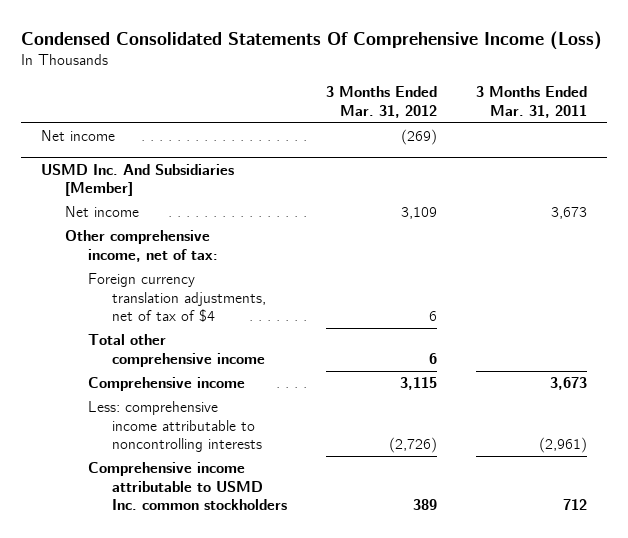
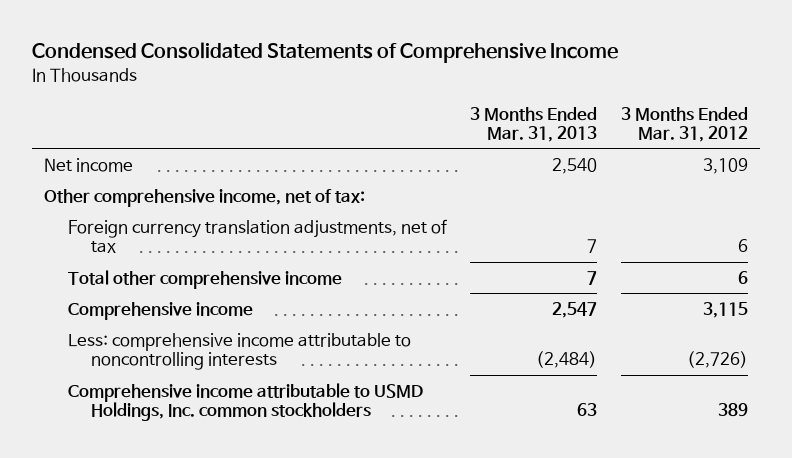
[21,30,603,50] Condensed Consolidated Statements Of Comprehensive Income (Loss) -> [32,42,619,64] Condensed Consolidated Statements of Comprehensive Income
[476,86,588,118] 3 Months Ended Mar. 31, 2011 -> none
none -> [470,106,598,142] 3 Months Ended Mar. 31, 2013
[40,130,115,142] Net income -> none
[40,163,234,197] USMD Inc. And Subsidiaries [Member] -> none
[88,273,267,323] Foreign currency translation adjustments, net of tax of $4 -> [67,218,447,254] Foreign currency translation adjustments, net of tax
[88,462,288,511] Comprehensive income attributable to USMD Inc. common stockholders -> [67,382,423,422] Comprehensive income attributable to USMD Holdings, Inc. common stockholders

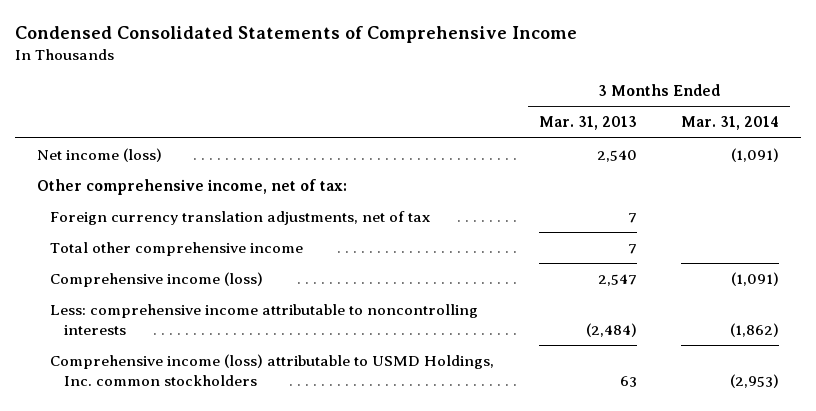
[621,106,749,142] 3 Months Ended Mar. 31, 2012 -> none
none -> [680,116,779,131] Mar. 31, 2014
[44,157,134,172] Net income -> [36,147,162,162] Net income (loss)
[67,301,253,320] Comprehensive income -> [50,271,264,287] Comprehensive income (loss)
[67,382,423,422] Comprehensive income attributable to USMD Holdings, Inc. common stockholders -> [50,353,495,387] Comprehensive income (loss) attributable to USMD Holdings, Inc. common stockholders

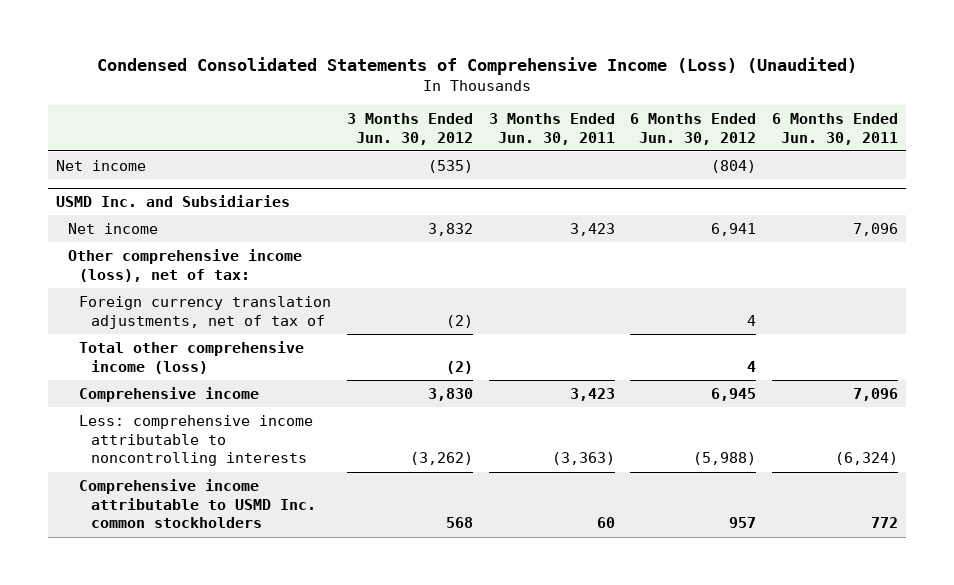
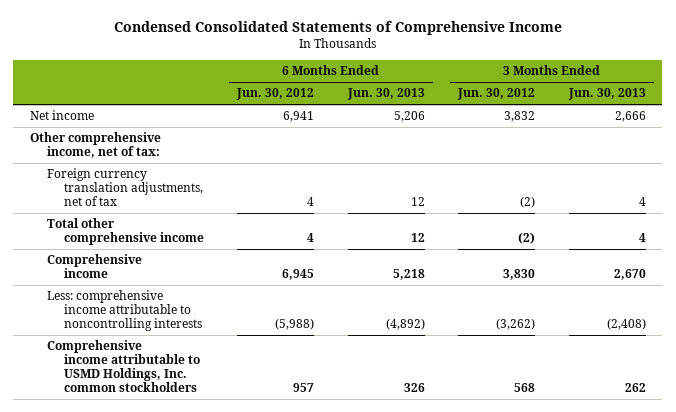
[97,56,858,75] Condensed Consolidated Statements of Comprehensive Income (Loss) (Unaudited) -> [113,20,562,35] Condensed Consolidated Statements of Comprehensive Income
[488,112,615,145] 3 Months Ended Jun. 30, 2011 -> none
[771,112,898,145] 6 Months Ended Jun. 30, 2011 -> none
none -> [346,88,425,101] Jun. 30, 2013
none -> [567,88,646,101] Jun. 30, 2013
[56,159,147,171] Net income -> none
[56,195,291,208] USMD Inc. and Subsidiaries -> none
[67,248,302,282] Other comprehensive income (loss), net of tax: -> [29,132,161,159] Other comprehensive income, net of tax:
[79,295,332,329] Foreign currency translation adjustments, net of tax of -> [46,168,203,207] Foreign currency translation adjustments, net of tax
[79,340,305,374] Total other comprehensive income (loss) -> [46,218,204,246] Total other comprehensive income
[79,478,316,529] Comprehensive income attributable to USMD Inc. common stockholders -> [46,340,200,393] Comprehensive income attributable to USMD Holdings, Inc. common stockholders

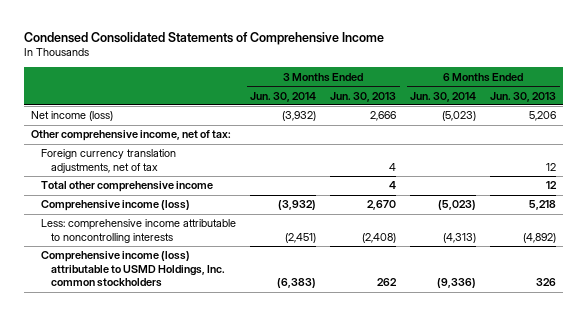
[236,88,315,101] Jun. 30, 2012 -> none
[457,88,536,101] Jun. 30, 2012 -> none
none -> [250,91,317,102] Jun. 30, 2014
none -> [410,91,477,102] Jun. 30, 2014
[29,110,94,121] Net income -> [31,111,114,122] Net income (loss)
[46,254,142,279] Comprehensive income -> [41,200,191,212] Comprehensive income (loss)
[46,340,200,393] Comprehensive income attributable to USMD Holdings, Inc. common stockholders -> [41,251,225,288] Comprehensive income (loss) attributable to USMD Holdings, Inc. common stockholders

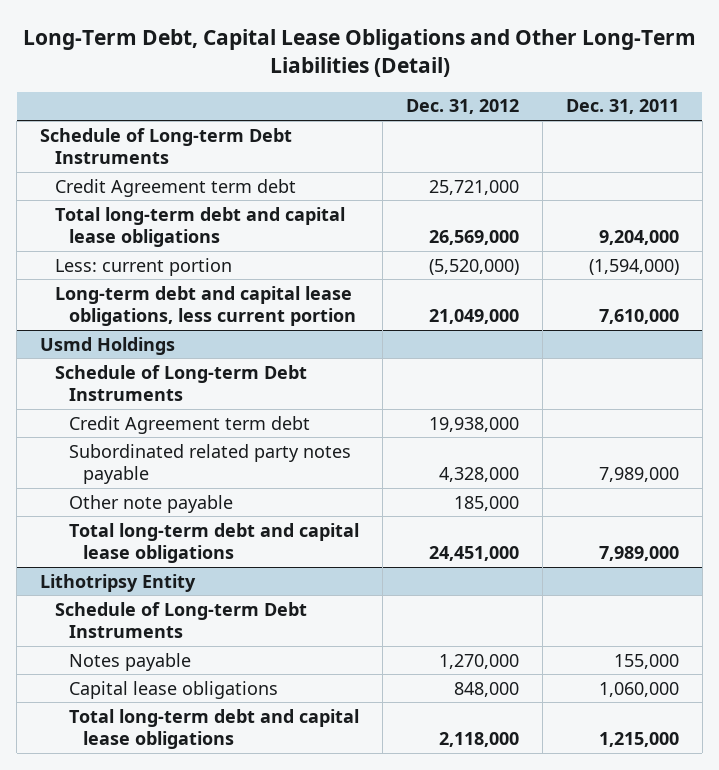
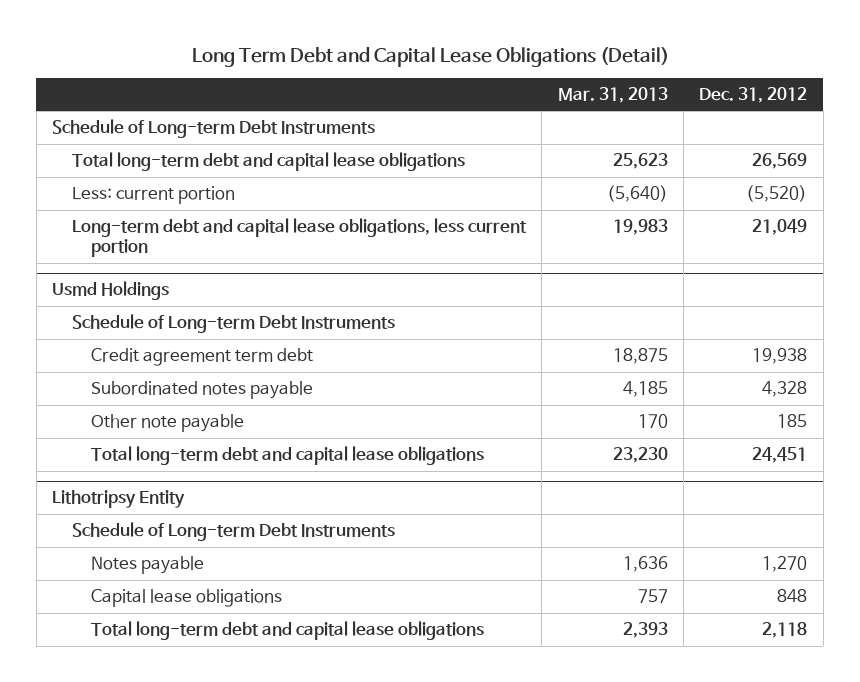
[22,29,696,78] Long-Term Debt, Capital Lease Obligations and Other Long-Term Liabilities (Detail) -> [191,46,669,67] Long Term Debt and Capital Lease Obligations (Detail)
[565,99,679,115] Dec. 31, 2011 -> none
none -> [557,86,668,103] Mar. 31, 2013
[54,178,296,197] Credit Agreement term debt -> none
[428,230,519,246] 26,569,000 -> [752,153,808,170] 26,569
[428,258,519,275] (5,520,000) -> [746,185,808,203] (5,520)
[428,309,519,325] 21,049,000 -> [752,219,808,236] 21,049
[68,415,310,434] Credit Agreement term debt -> [91,348,314,367] Credit agreement term debt
[428,416,519,432] 19,938,000 -> [752,348,808,365] 19,938
[68,443,351,485] Subordinated related party notes payable -> [91,381,314,400] Subordinated notes payable
[438,467,519,483] 4,328,000 -> [762,381,808,398] 4,328
[453,495,519,511] 185,000 -> [777,414,808,429] 185
[428,546,519,562] 24,451,000 -> [752,447,808,464] 24,451
[438,653,519,669] 1,270,000 -> [762,556,808,573] 1,270
[453,681,519,697] 848,000 -> [777,589,808,603] 848
[438,732,519,748] 2,118,000 -> [762,622,808,639] 2,118

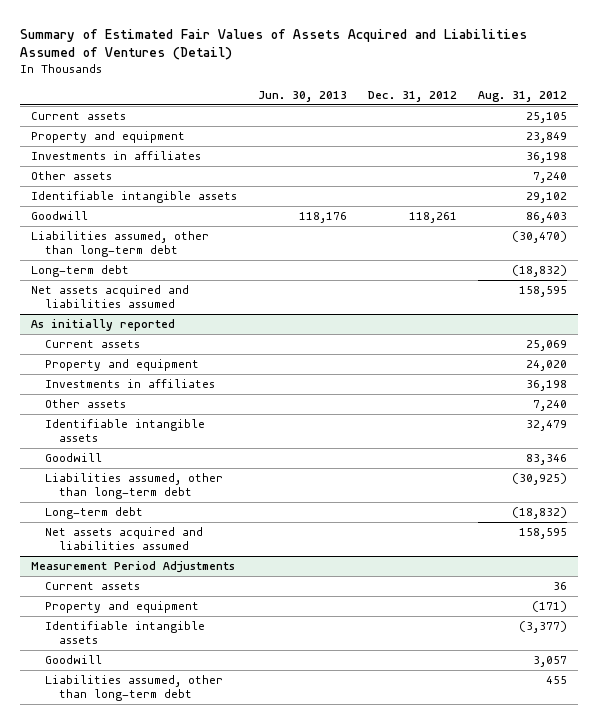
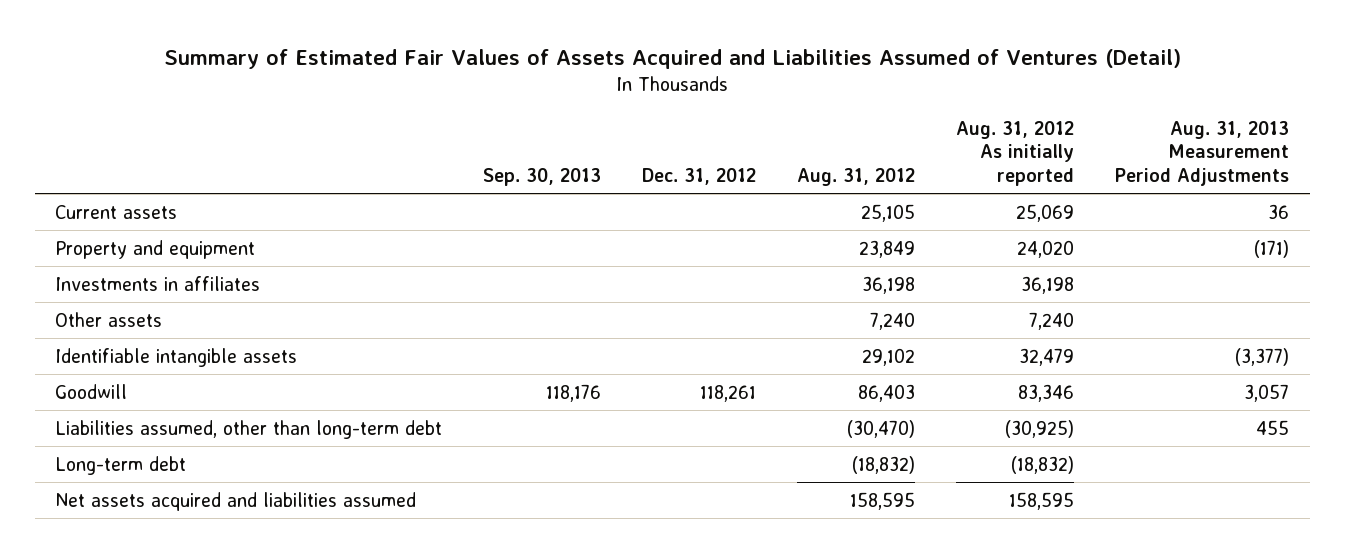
[258,90,348,102] Jun. 30, 2013 -> none
none -> [483,167,602,186] Sep. 30, 2013
none -> [956,121,1075,186] Aug. 31, 2012 As initially reported
none -> [1115,121,1290,186] Aug. 31, 2013 Measurement Period Adjustments
[30,319,175,332] As initially reported -> none
[45,340,141,349] Current assets -> none
[45,359,200,372] Property and equipment -> none
[45,379,216,389] Investments in affiliates -> none
[45,399,127,409] Other assets -> none
[45,419,206,442] Identifiable intangible assets -> none
[45,453,103,463] Goodwill -> none
[45,473,224,499] Liabilities assumed, other than long-term debt -> none
[45,507,144,520] Long-term debt -> none
[45,527,204,550] Net assets acquired and liabilities assumed -> none
[30,561,235,574] Measurement Period Adjustments -> none
[45,582,141,591] Current assets -> none
[45,601,200,614] Property and equipment -> none
[45,621,206,644] Identifiable intangible assets -> none
[45,655,103,665] Goodwill -> none
[45,675,224,701] Liabilities assumed, other than long-term debt -> none

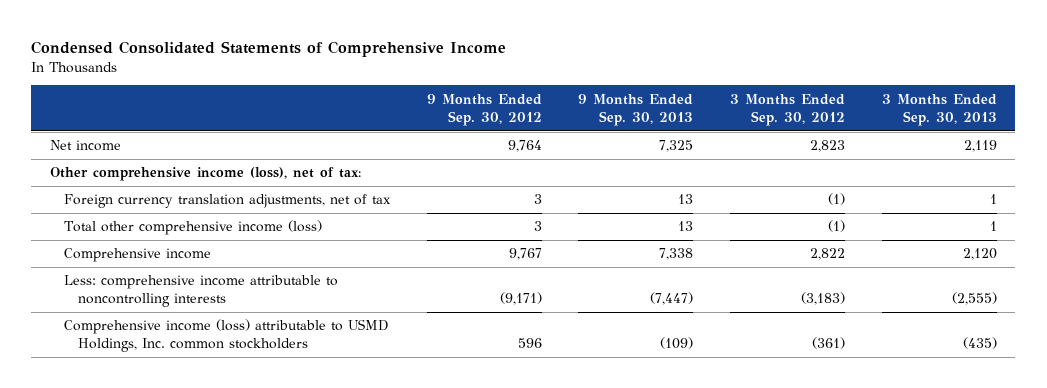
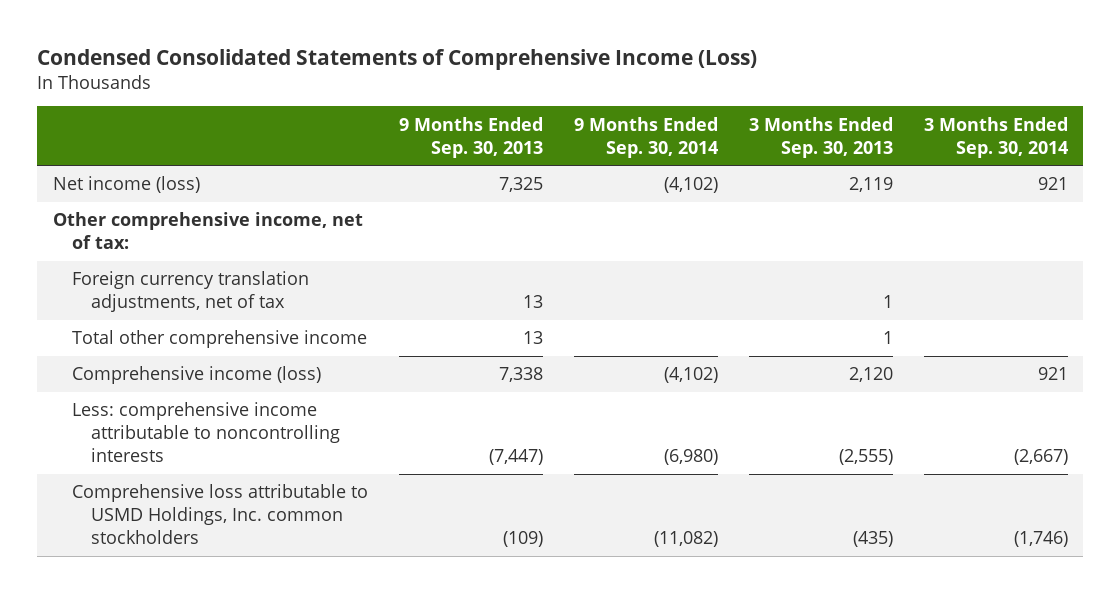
[31,40,507,57] Condensed Consolidated Statements of Comprehensive Income -> [37,48,758,70] Condensed Consolidated Statements of Comprehensive Income (Loss)
[426,93,542,126] 9 Months Ended Sep. 30, 2012 -> none
[730,93,846,126] 3 Months Ended Sep. 30, 2012 -> none
none -> [573,116,718,158] 9 Months Ended Sep. 30, 2014
none -> [923,116,1068,158] 3 Months Ended Sep. 30, 2014
[49,140,121,152] Net income -> [52,176,200,194] Net income (loss)
[49,167,361,182] Other comprehensive income (loss), net of tax: -> [52,212,363,250] Other comprehensive income, net of tax:
[63,220,322,236] Total other comprehensive income (loss) -> [71,330,367,349] Total other comprehensive income
[63,248,211,263] Comprehensive income -> [71,366,321,385] Comprehensive income (loss)
[63,319,389,353] Comprehensive income (loss) attributable to USMD Holdings, Inc. common stockholders -> [71,484,368,544] Comprehensive loss attributable to USMD Holdings, Inc. common stockholders

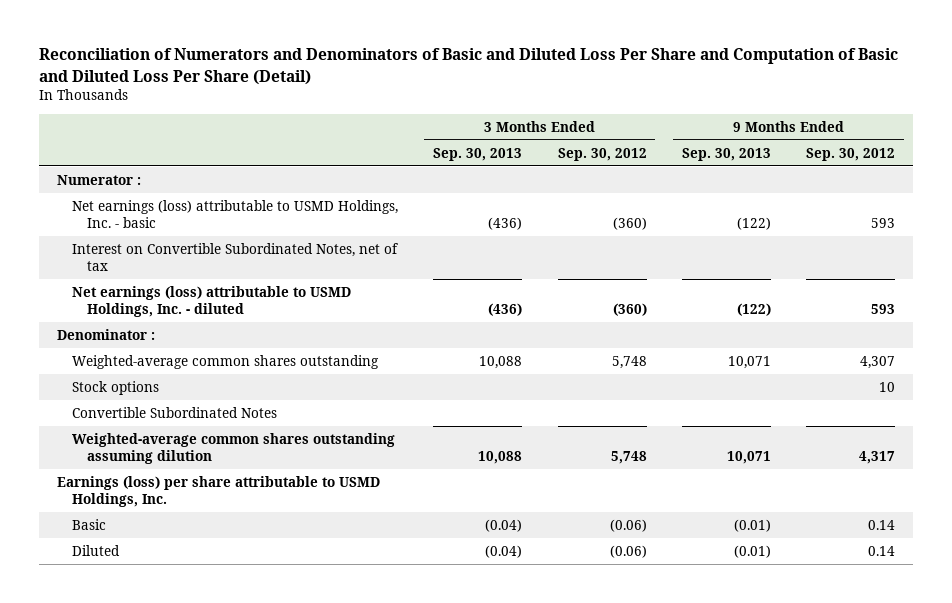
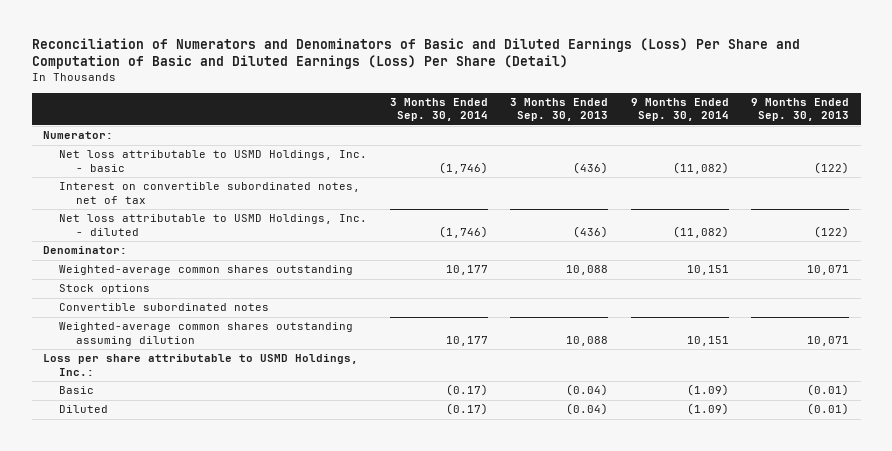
[39,48,899,85] Reconciliation of Numerators and Denominators of Basic and Diluted Loss Per Share and Computation of Basic and Diluted Loss Per Share (Detail) -> [31,38,800,70] Reconciliation of Numerators and Denominators of Basic and Diluted Earnings (Loss) Per Share and Computation of Basic and Diluted Earnings (Loss) Per Share (Detail)
[557,147,647,161] Sep. 30, 2012 -> none
[806,147,896,161] Sep. 30, 2012 -> none
none -> [389,97,488,122] 3 Months Ended Sep. 30, 2014
none -> [630,97,729,122] 9 Months Ended Sep. 30, 2014
[56,174,141,185] Numerator : -> [43,131,114,140] Numerator:
[71,199,398,228] Net earnings (loss) attributable to USMD Holdings, Inc. - basic -> [59,150,368,172] Net loss attributable to USMD Holdings, Inc. - basic
[71,242,398,271] Interest on Convertible Subordinated Notes, net of tax -> [59,182,361,204] Interest on convertible subordinated notes, net of tax
[71,285,351,317] Net earnings (loss) attributable to USMD Holdings, Inc. - diluted -> [59,214,368,236] Net loss attributable to USMD Holdings, Inc. - diluted
[56,328,155,340] Denominator : -> [43,246,128,255] Denominator:
[71,406,277,418] Convertible Subordinated Notes -> [59,303,270,312] Convertible subordinated notes
[56,475,380,507] Earnings (loss) per share attributable to USMD Holdings, Inc. -> [43,354,359,376] Loss per share attributable to USMD Holdings, Inc.:

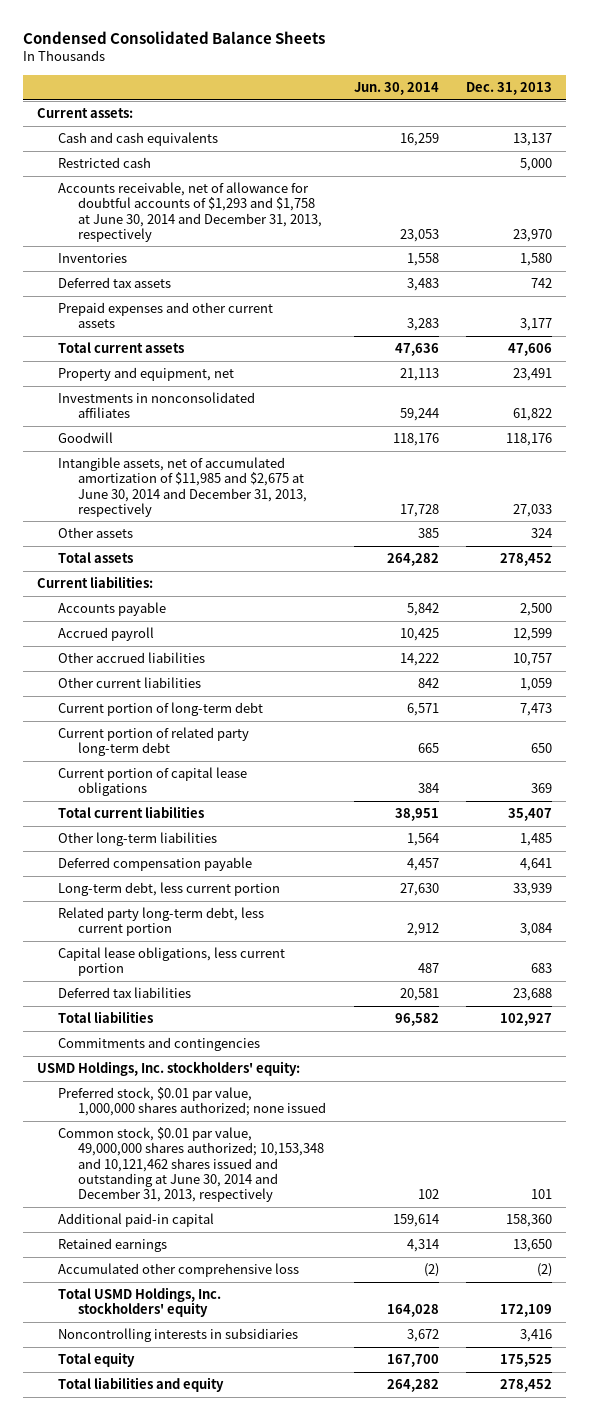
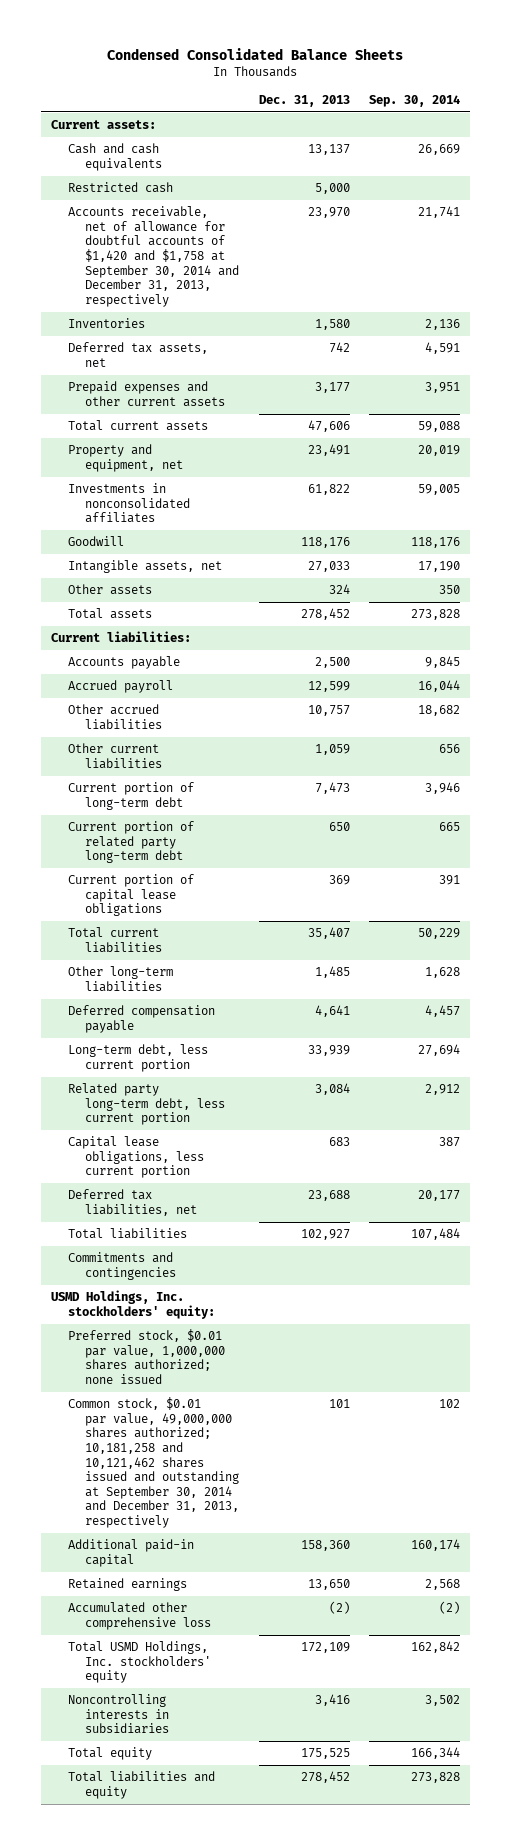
[353,81,439,95] Jun. 30, 2014 -> none
none -> [368,94,460,107] Sep. 30, 2014
[57,182,323,242] Accounts receivable, net of allowance for doubtful accounts of $1,293 and $1,758 at June 30, 2014 and December 31, 2013, respectively -> [67,206,240,307] Accounts receivable, net of allowance for doubtful accounts of $1,420 and $1,758 at September 30, 2014 and December 31, 2013, respectively
[57,277,171,289] Deferred tax assets -> [67,342,208,367] Deferred tax assets, net
[57,457,308,517] Intangible assets, net of accumulated amortization of $11,985 and $2,675 at June 30, 2014 and December 31, 2013, respectively -> [67,560,222,574] Intangible assets, net
[57,987,191,999] Deferred tax liabilities -> [67,1189,198,1216] Deferred tax liabilities, net
[57,1127,325,1202] Common stock, $0.01 par value, 49,000,000 shares authorized; 10,153,348 and 10,121,462 shares issued and outstanding at June 30, 2014 and December 31, 2013, respectively -> [67,1397,240,1528] Common stock, $0.01 par value, 49,000,000 shares authorized; 10,181,258 and 10,121,462 shares issued and outstanding at September 30, 2014 and December 31, 2013, respectively

